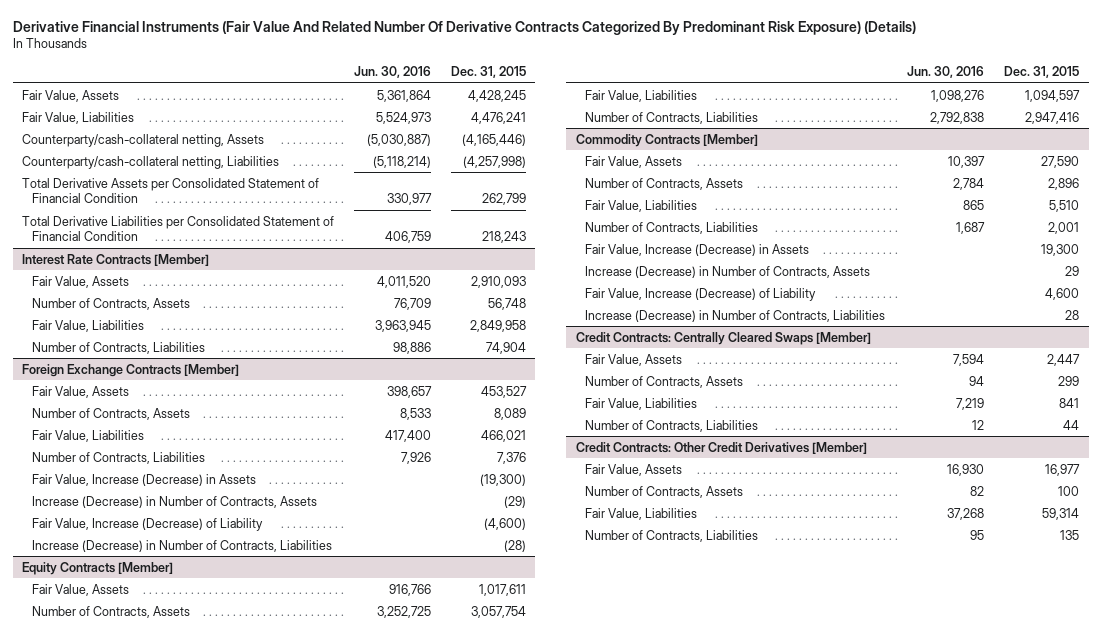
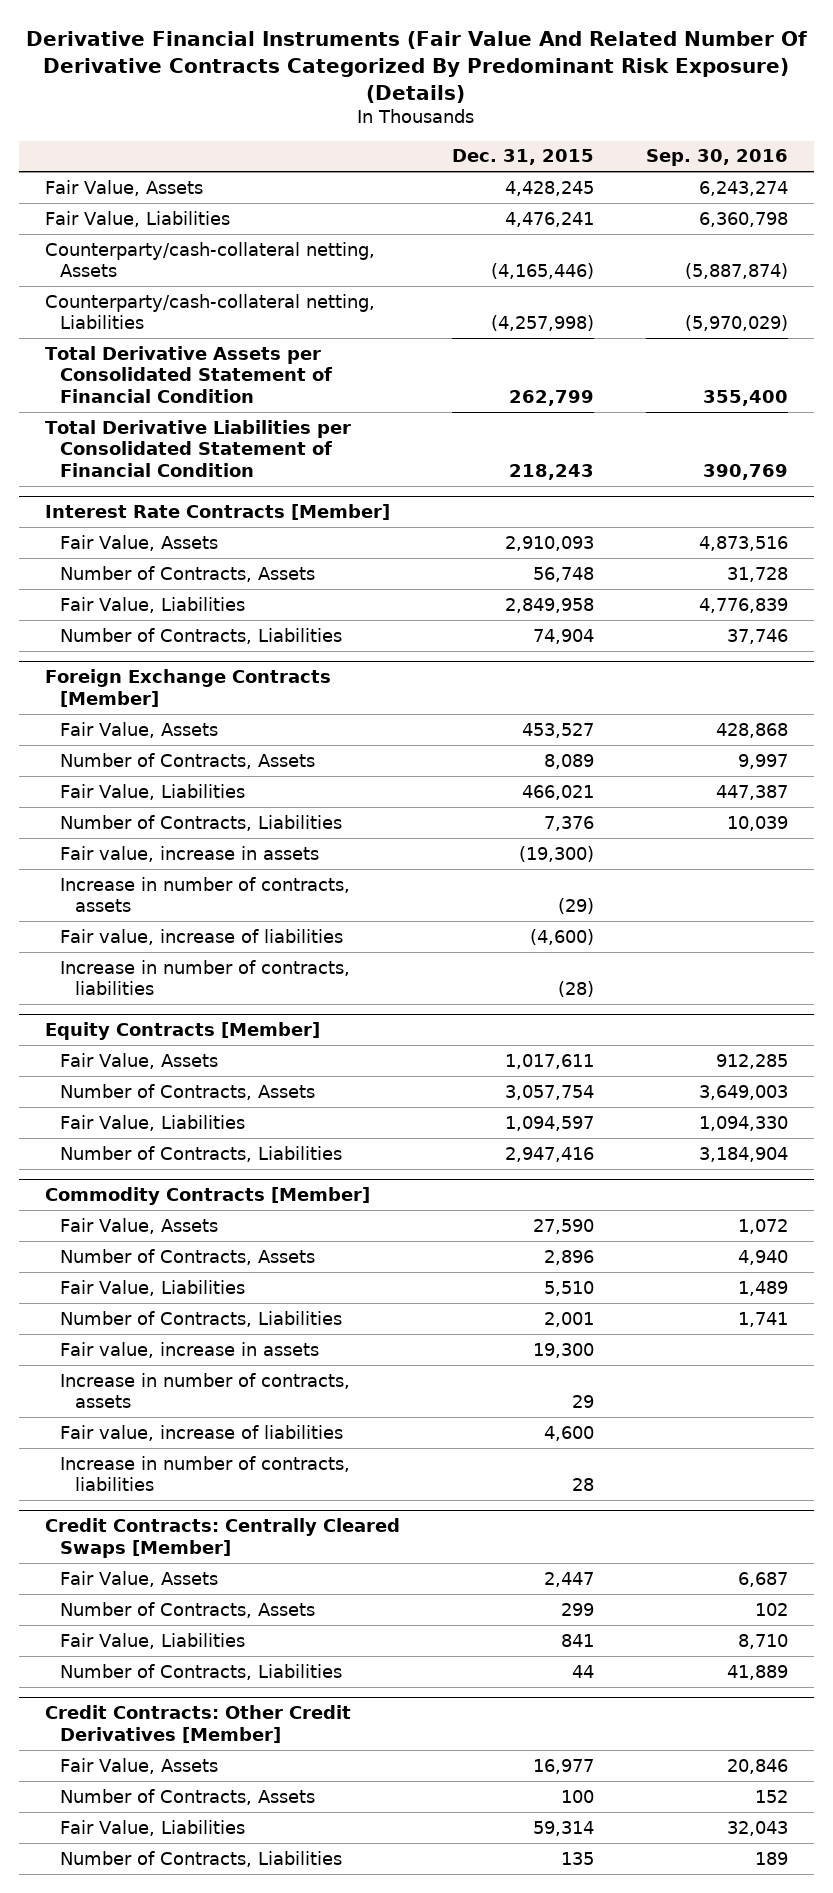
[353,66,431,79] Jun. 30, 2016 -> none
none -> [645,149,788,167] Sep. 30, 2016
[31,473,256,486] Fair Value, Increase (Decrease) in Assets -> [60,845,320,862] Fair value, increase in assets
[31,495,317,508] Increase (Decrease) in Number of Contracts, Assets -> [60,876,351,913] Increase in number of contracts, assets
[31,517,263,531] Fair Value, Increase (Decrease) of Liability -> [60,928,344,945] Fair value, increase of liabilities
[31,539,332,552] Increase (Decrease) in Number of Contracts, Liabilities -> [60,959,351,996] Increase in number of contracts, liabilities
[585,243,810,256] Fair Value, Increase (Decrease) in Assets -> [60,1341,320,1358] Fair value, increase in assets
[585,265,871,278] Increase (Decrease) in Number of Contracts, Assets -> [60,1372,351,1409] Increase in number of contracts, assets
[585,287,817,301] Fair Value, Increase (Decrease) of Liability -> [60,1424,344,1441] Fair value, increase of liabilities
[585,309,886,322] Increase (Decrease) in Number of Contracts, Liabilities -> [60,1455,351,1492] Increase in number of contracts, liabilities

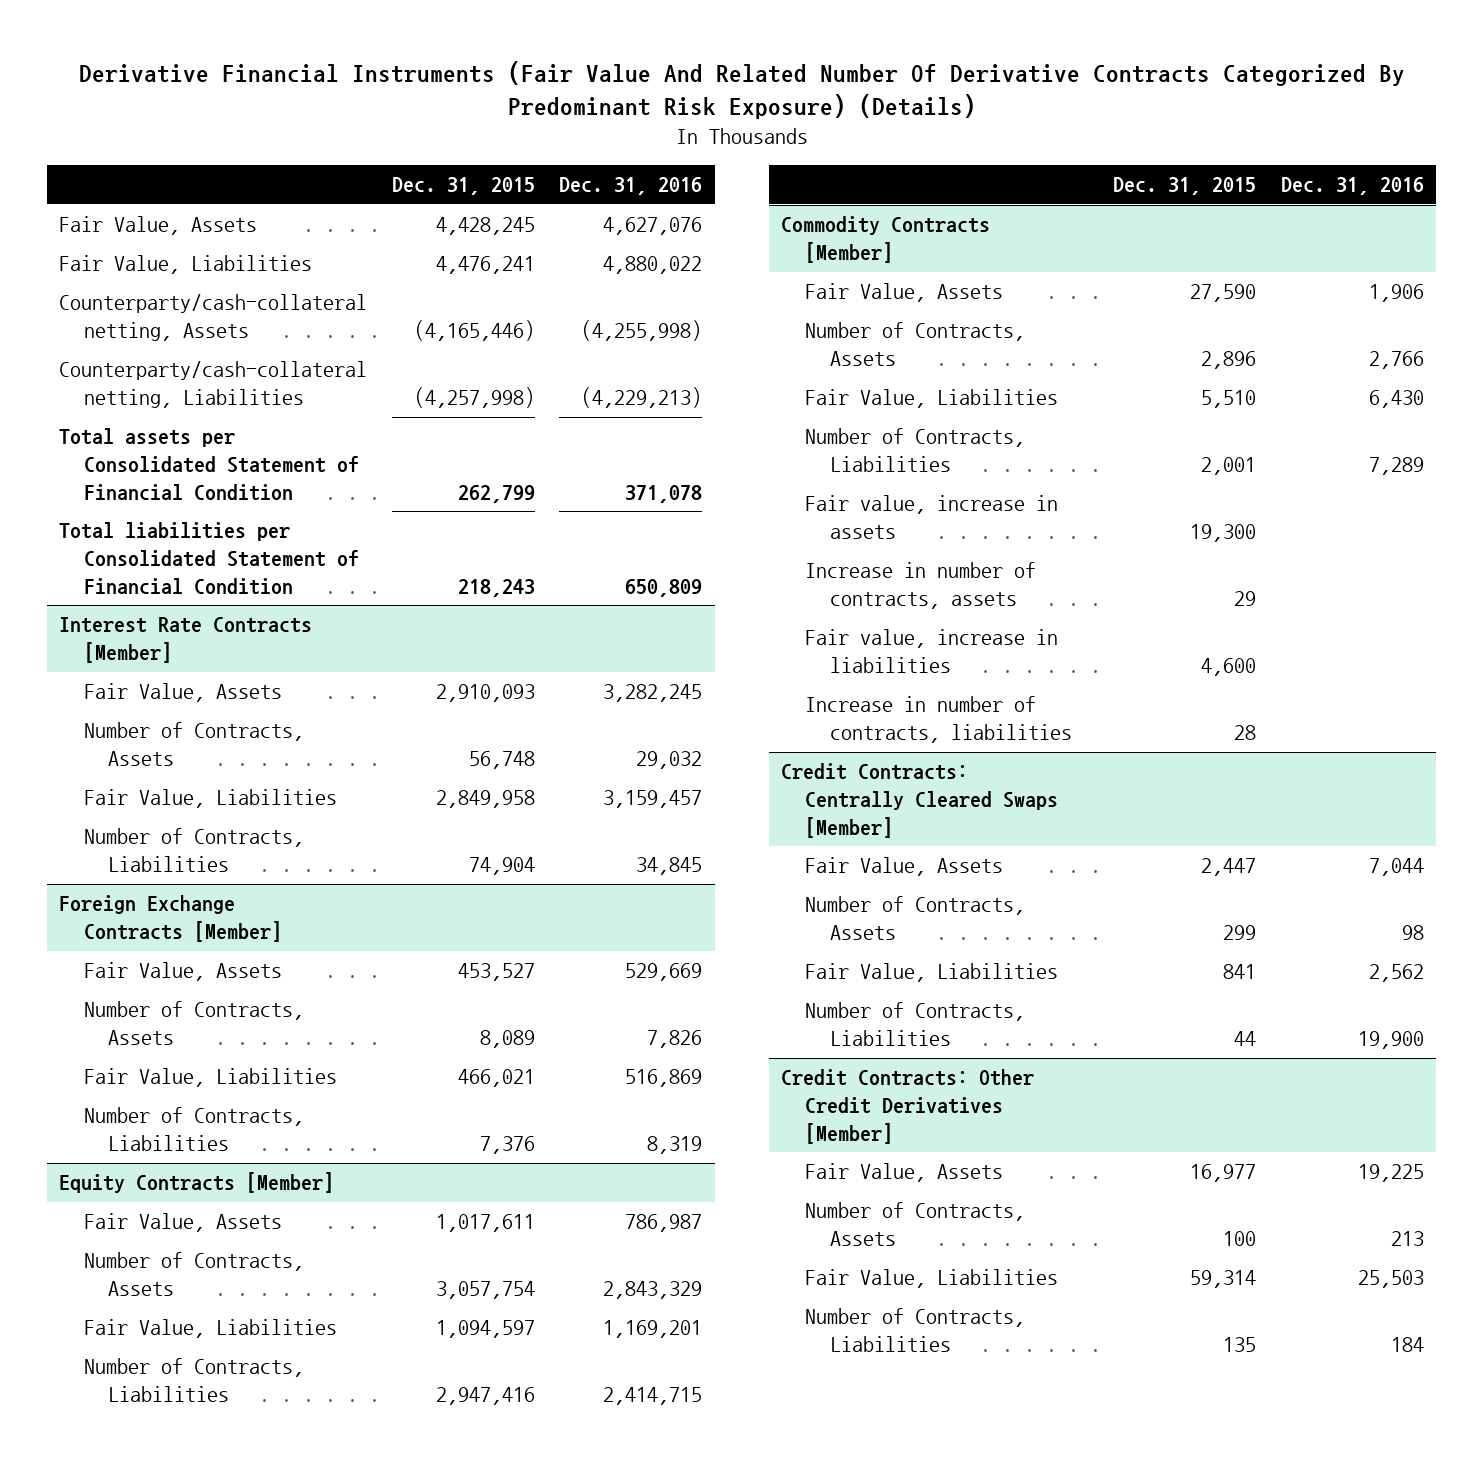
[645,149,788,167] Sep. 30, 2016 -> none
none -> [559,177,703,196] Dec. 31, 2016
[45,345,333,403] Total Derivative Assets per Consolidated Statement of Financial Condition -> [59,428,359,501] Total assets per Consolidated Statement of Financial Condition
[45,419,352,477] Total Derivative Liabilities per Consolidated Statement of Financial Condition -> [59,522,359,595] Total liabilities per Consolidated Statement of Financial Condition
[60,845,320,862] Fair value, increase in assets -> none
[60,876,351,913] Increase in number of contracts, assets -> none
[60,928,344,945] Fair value, increase of liabilities -> none
[60,959,351,996] Increase in number of contracts, liabilities -> none
[60,1424,344,1441] Fair value, increase of liabilities -> [805,629,1059,674] Fair value, increase in liabilities

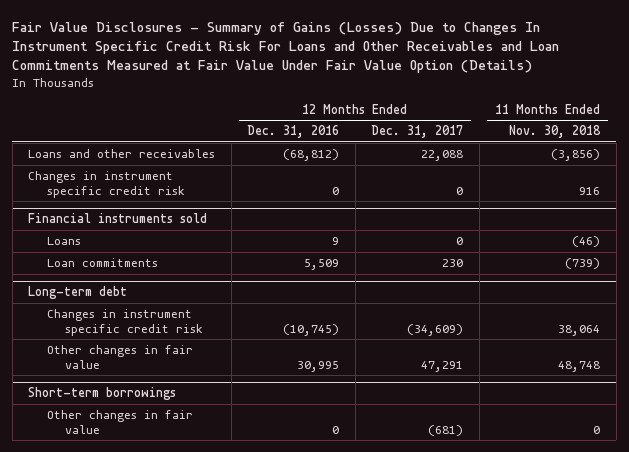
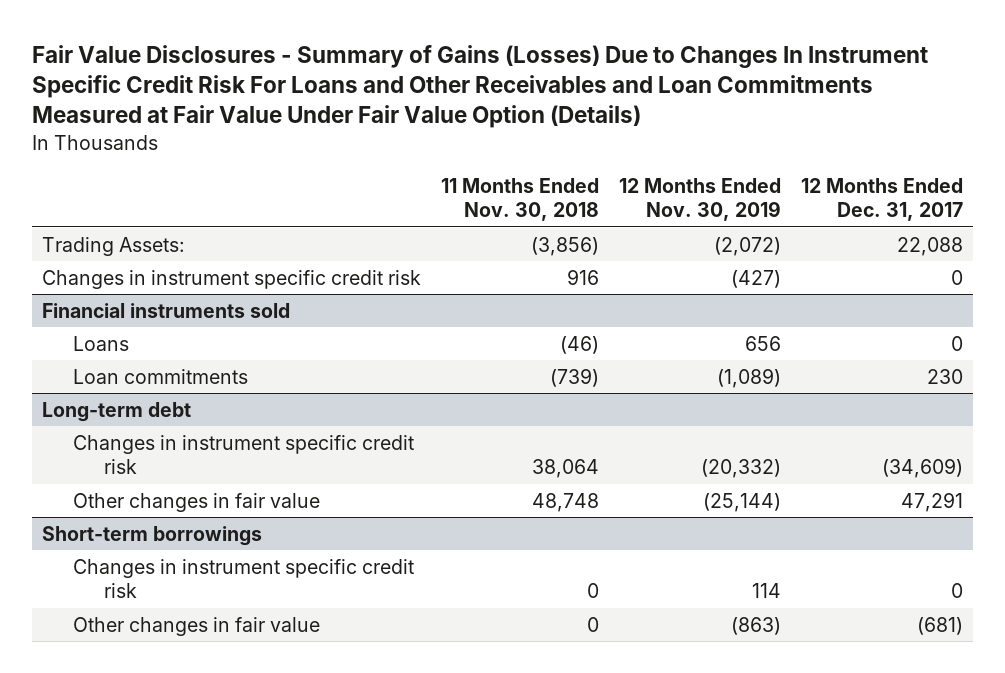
[247,125,340,139] Dec. 31, 2016 -> none
none -> [619,177,782,222] 12 Months Ended Nov. 30, 2019
[28,149,216,159] Loans and other receivables -> [42,236,186,256] Trading Assets:
none -> [73,558,415,599] Changes in instrument specific credit risk

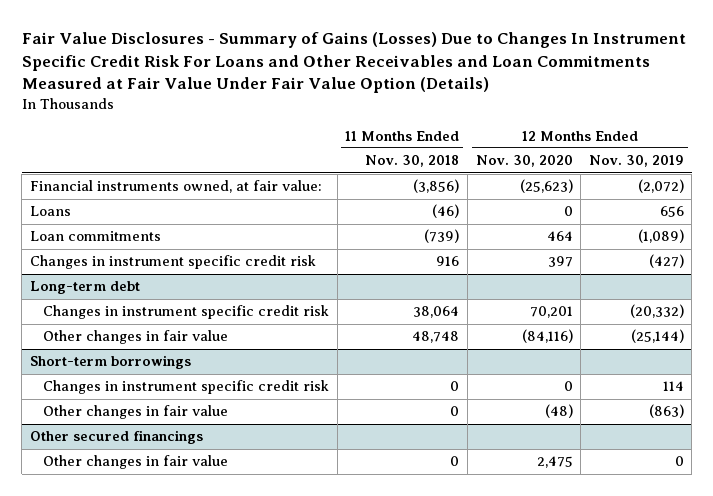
[801,177,964,222] 12 Months Ended Dec. 31, 2017 -> none
none -> [475,155,573,168] Nov. 30, 2020
[42,302,291,318] Financial instruments sold -> none
[42,236,186,256] Trading Assets: -> [29,180,322,194] Financial instruments owned, at fair value:
[42,269,422,289] Changes in instrument specific credit risk -> [29,255,316,270] Changes in instrument specific credit risk
none -> [29,430,203,445] Other secured financings
none -> [43,455,229,470] Other changes in fair value

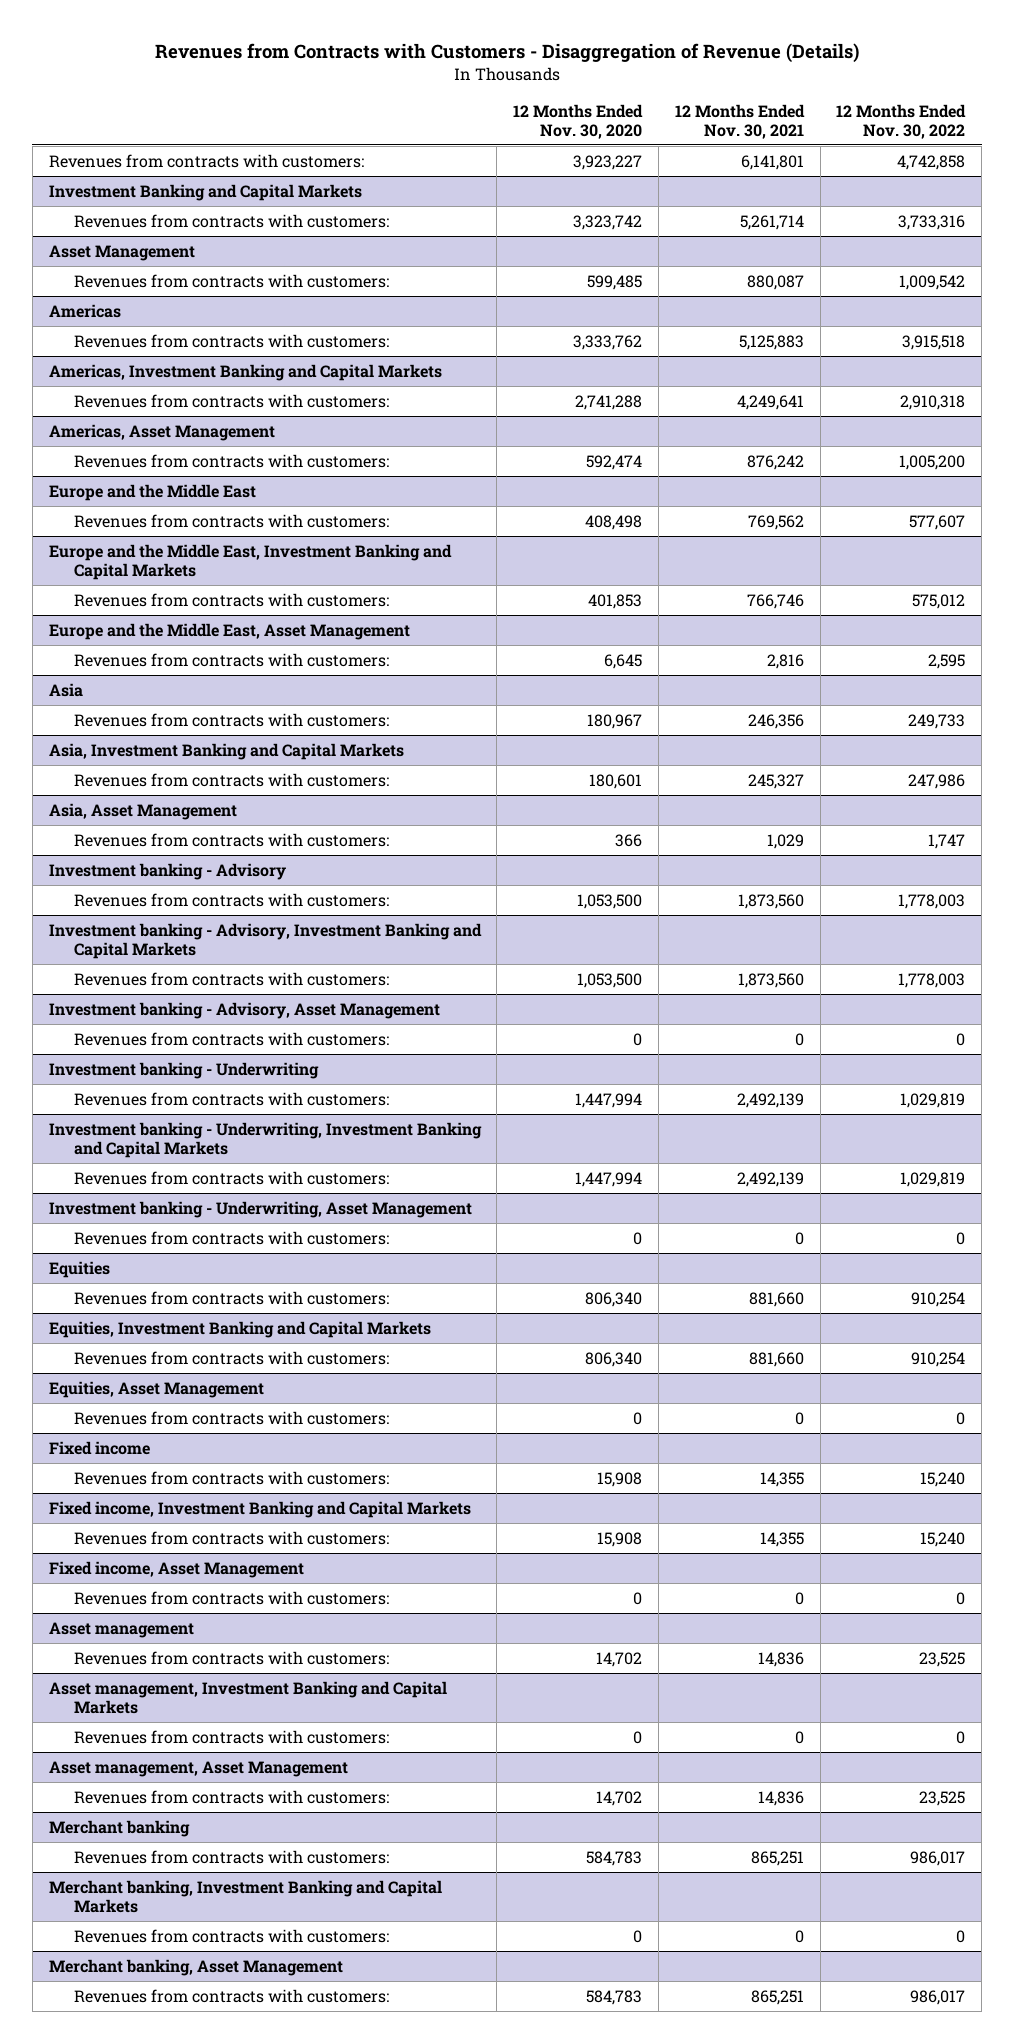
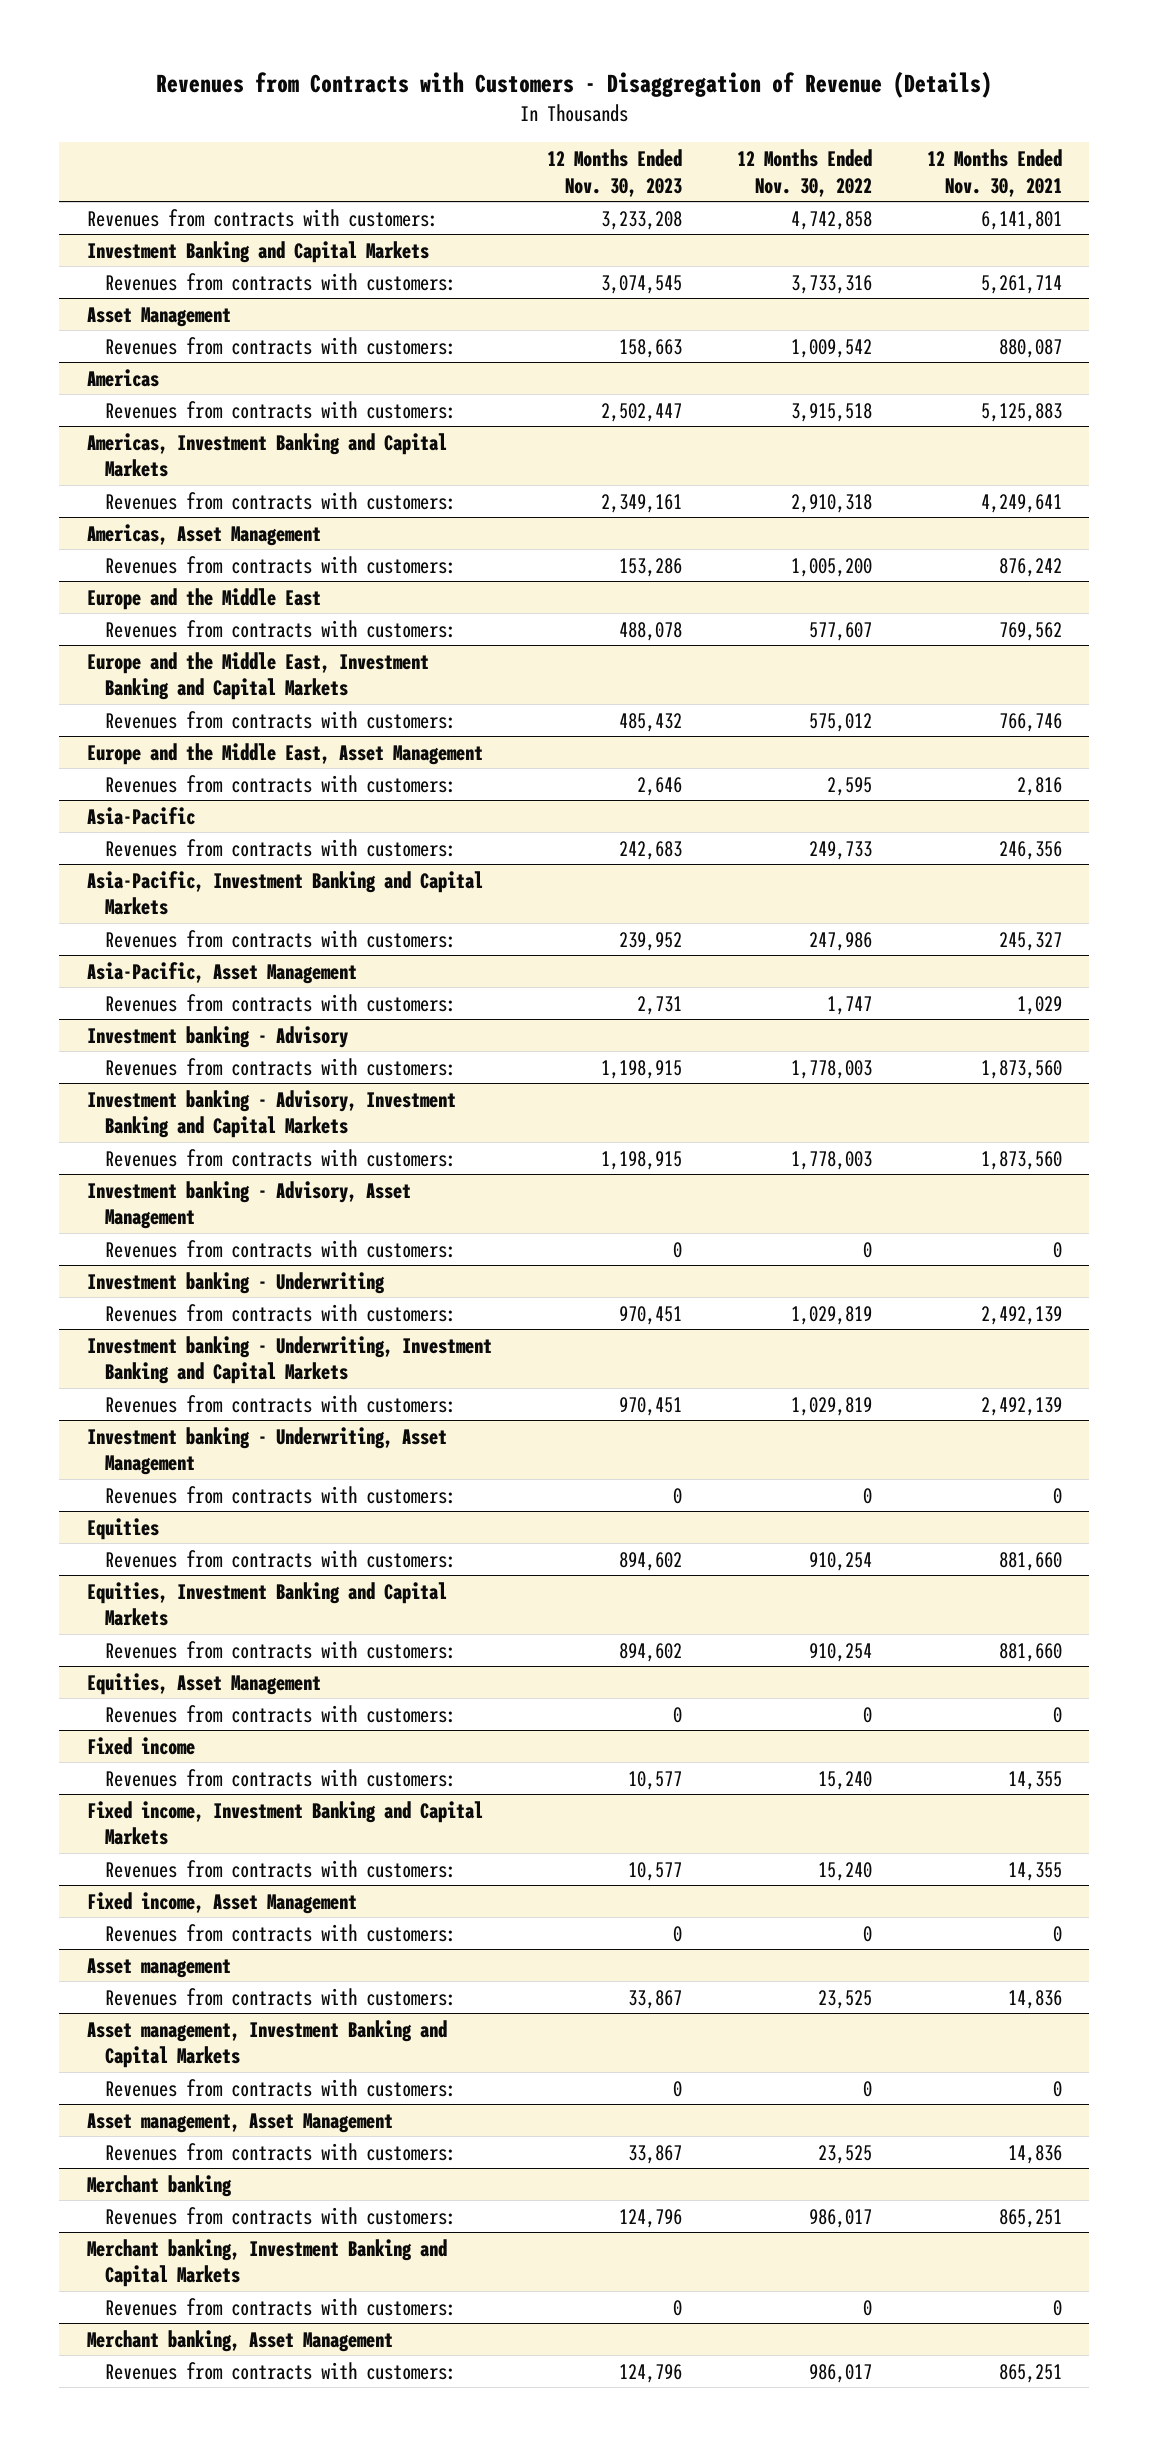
[513,103,644,139] 12 Months Ended Nov. 30, 2020 -> none
none -> [546,148,682,197] 12 Months Ended Nov. 30, 2023
[48,682,83,697] Asia -> [86,806,195,825] Asia-Pacific
[48,742,404,760] Asia, Investment Banking and Capital Markets -> [86,870,483,916] Asia-Pacific, Investment Banking and Capital Markets
[48,802,237,820] Asia, Asset Management -> [86,961,357,984] Asia-Pacific, Asset Management

